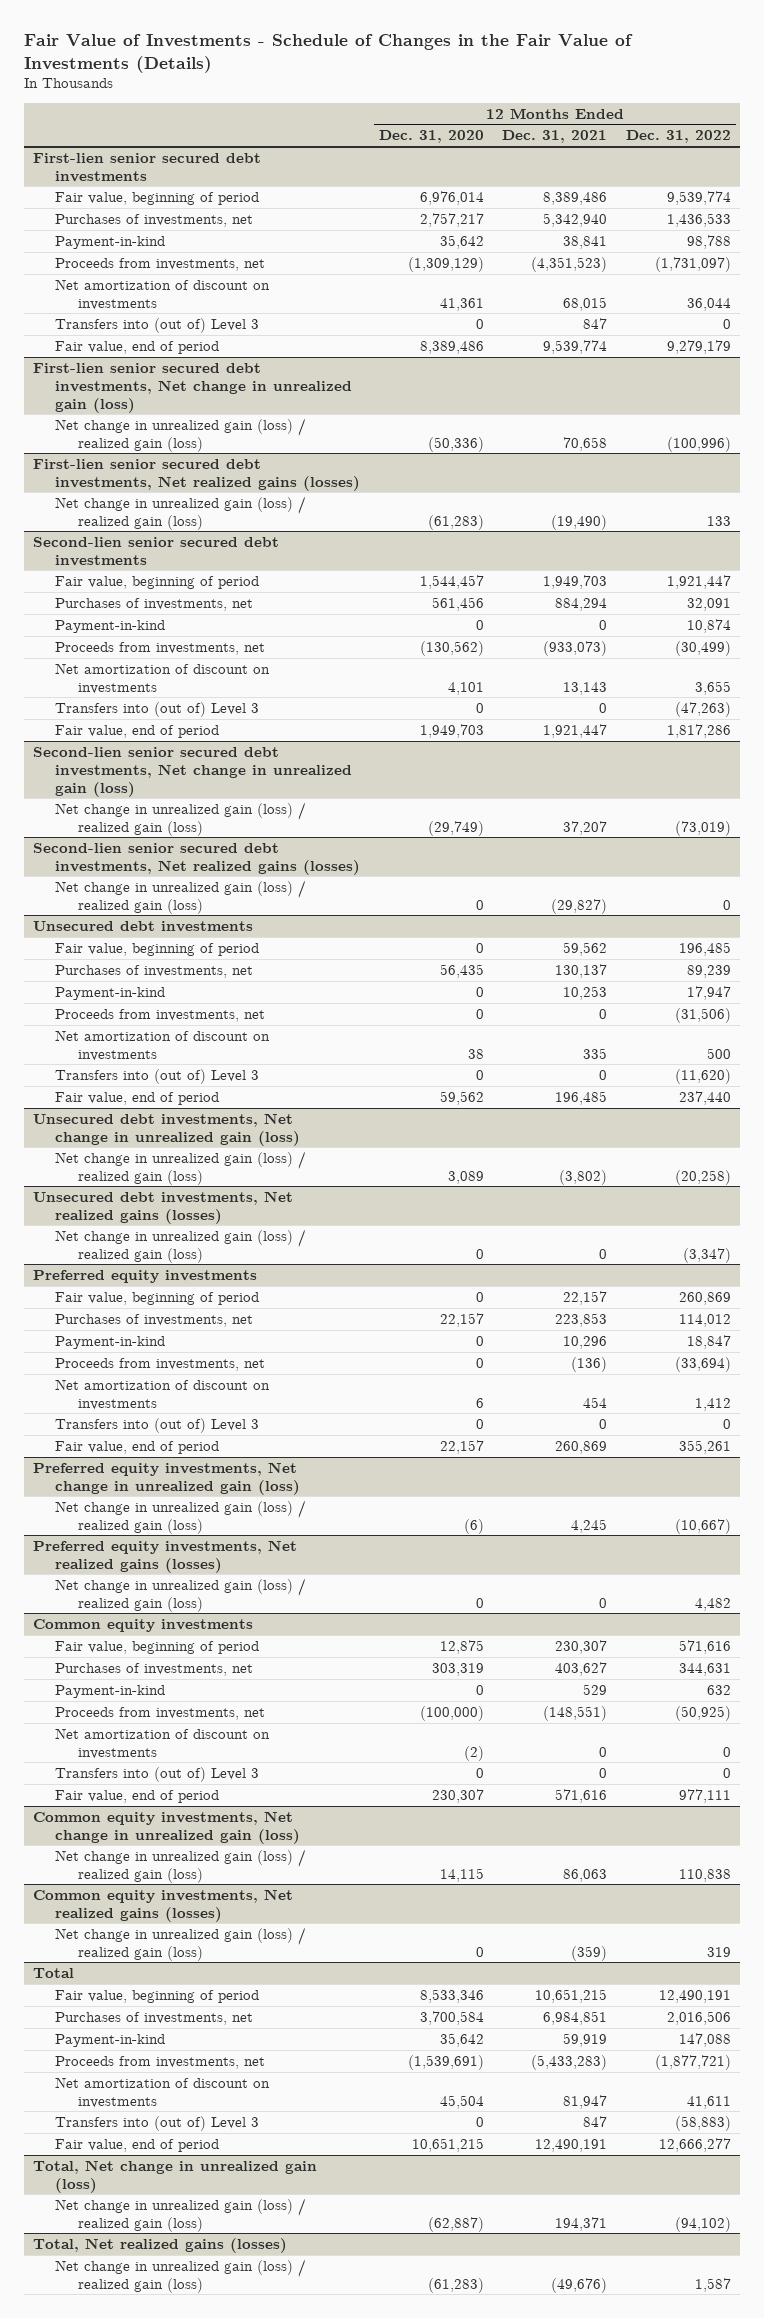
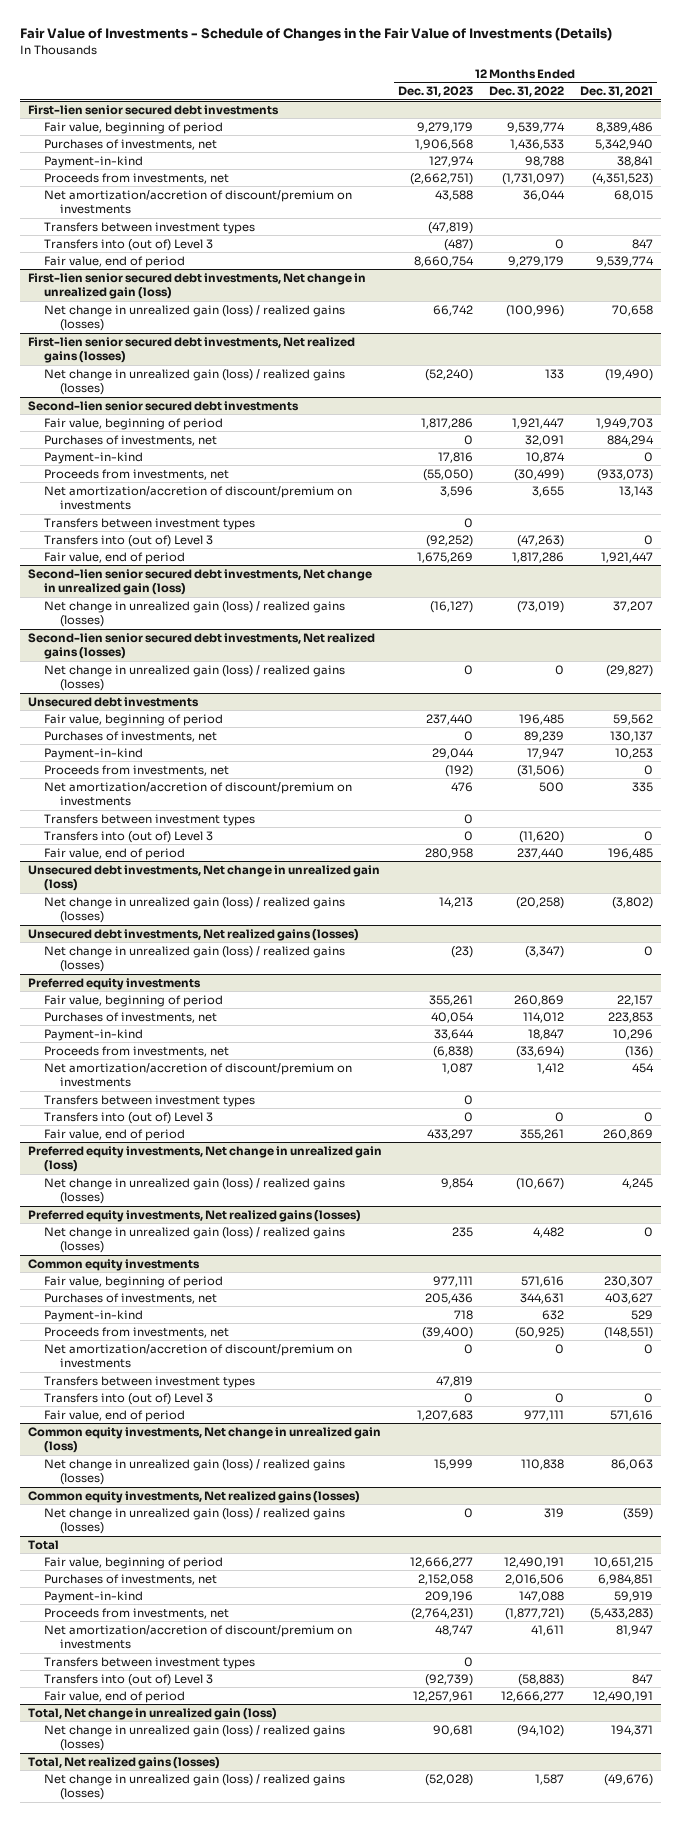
[378,130,484,144] Dec. 31, 2020 -> none
none -> [398,86,474,98] Dec. 31, 2023
[55,278,271,310] Net amortization of discount on investments -> [44,189,353,215] Net amortization/accretion of discount/premium on investments
none -> [44,221,256,234] Transfers between investment types
[55,417,307,452] Net change in unrealized gain (loss) / realized gain (loss) -> [44,304,346,332] Net change in unrealized gain (loss) / realized gains (losses)
[55,495,307,530] Net change in unrealized gain (loss) / realized gain (loss) -> [44,368,346,396] Net change in unrealized gain (loss) / realized gains (losses)
[55,662,271,694] Net amortization of discount on investments -> [44,485,353,511] Net amortization/accretion of discount/premium on investments
none -> [44,517,256,530] Transfers between investment types
[55,801,307,836] Net change in unrealized gain (loss) / realized gain (loss) -> [44,600,346,628] Net change in unrealized gain (loss) / realized gains (losses)
[55,879,307,914] Net change in unrealized gain (loss) / realized gain (loss) -> [44,664,346,692] Net change in unrealized gain (loss) / realized gains (losses)
[55,1029,271,1061] Net amortization of discount on investments -> [44,781,353,807] Net amortization/accretion of discount/premium on investments
none -> [44,813,256,826] Transfers between investment types
[55,1150,307,1185] Net change in unrealized gain (loss) / realized gain (loss) -> [44,896,346,924] Net change in unrealized gain (loss) / realized gains (losses)
[55,1228,307,1263] Net change in unrealized gain (loss) / realized gain (loss) -> [44,945,346,973] Net change in unrealized gain (loss) / realized gains (losses)
[55,1378,271,1410] Net amortization of discount on investments -> [44,1062,353,1088] Net amortization/accretion of discount/premium on investments
none -> [44,1094,256,1107] Transfers between investment types
[55,1499,307,1534] Net change in unrealized gain (loss) / realized gain (loss) -> [44,1177,346,1205] Net change in unrealized gain (loss) / realized gains (losses)
[55,1577,307,1612] Net change in unrealized gain (loss) / realized gain (loss) -> [44,1226,346,1254] Net change in unrealized gain (loss) / realized gains (losses)
[55,1727,271,1759] Net amortization of discount on investments -> [44,1343,353,1369] Net amortization/accretion of discount/premium on investments
none -> [44,1375,256,1388] Transfers between investment types
[55,1848,307,1883] Net change in unrealized gain (loss) / realized gain (loss) -> [44,1458,346,1486] Net change in unrealized gain (loss) / realized gains (losses)
[55,1926,307,1961] Net change in unrealized gain (loss) / realized gain (loss) -> [44,1507,346,1535] Net change in unrealized gain (loss) / realized gains (losses)
[55,2076,271,2108] Net amortization of discount on investments -> [44,1624,353,1650] Net amortization/accretion of discount/premium on investments
none -> [44,1656,256,1669] Transfers between investment types
[55,2197,307,2232] Net change in unrealized gain (loss) / realized gain (loss) -> [44,1724,346,1752] Net change in unrealized gain (loss) / realized gains (losses)
[55,2258,307,2293] Net change in unrealized gain (loss) / realized gain (loss) -> [44,1773,346,1801] Net change in unrealized gain (loss) / realized gains (losses)

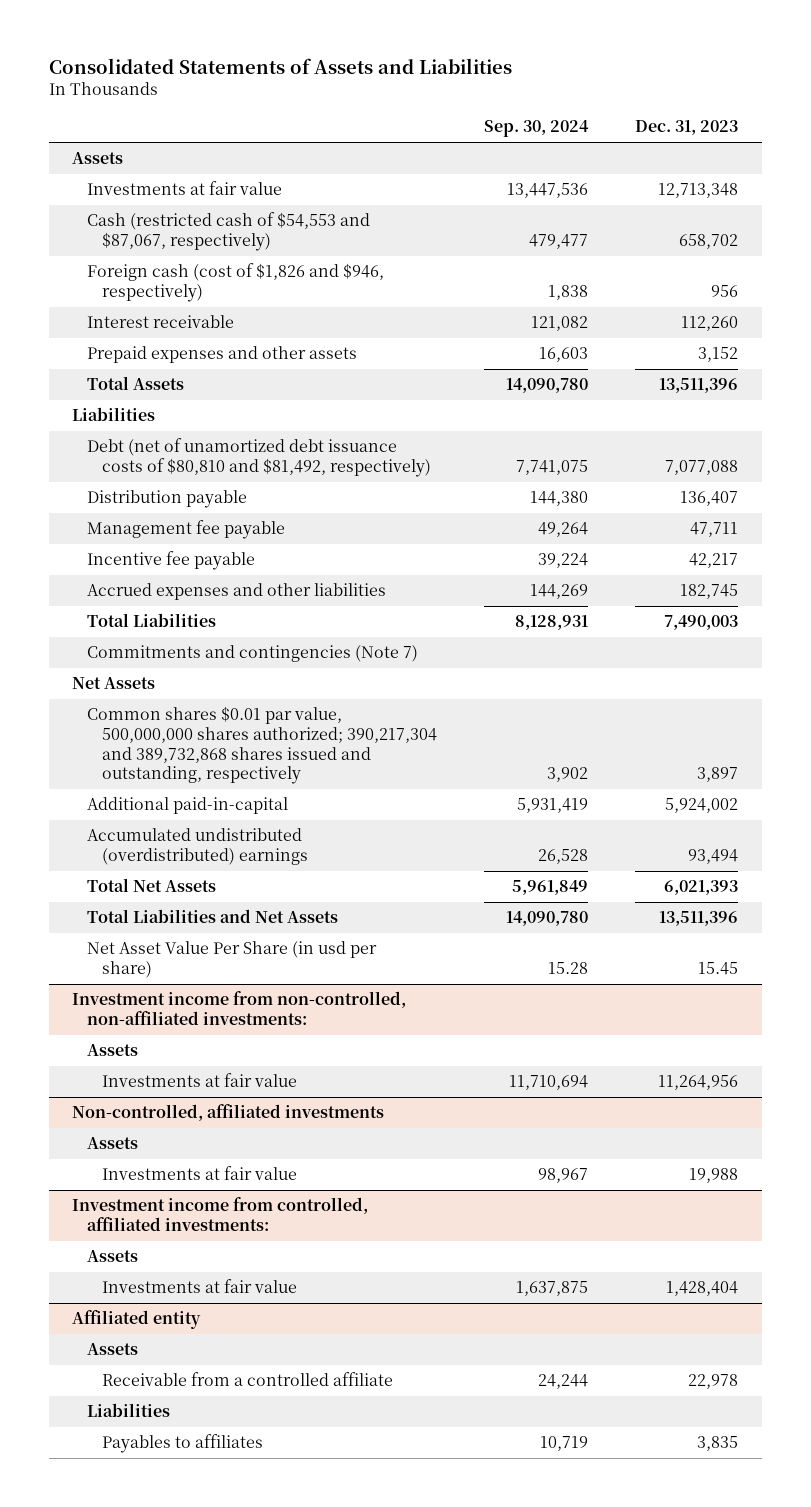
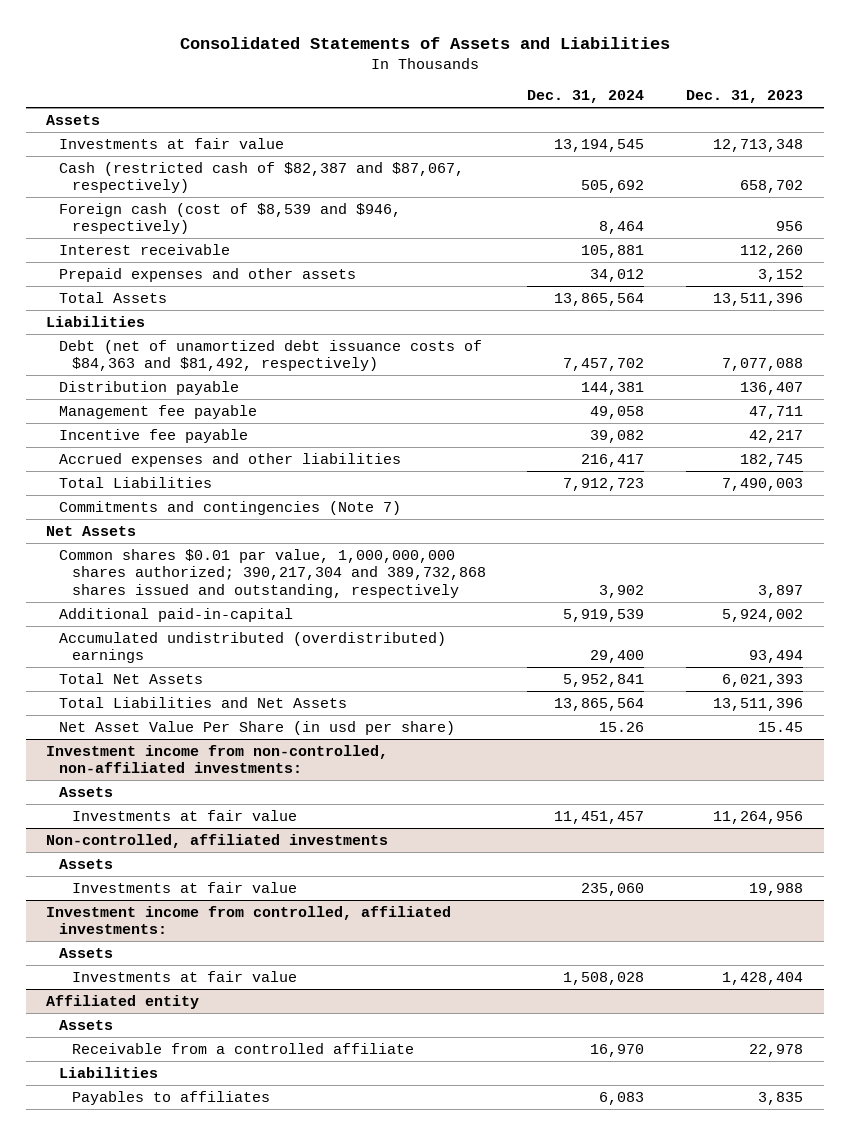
[484,120,590,138] Sep. 30, 2024 -> none
none -> [527,90,645,104] Dec. 31, 2024
[87,212,371,251] Cash (restricted cash of $54,553 and $87,067, respectively) -> [59,161,465,194] Cash (restricted cash of $82,387 and $87,067, respectively)
[87,263,385,302] Foreign cash (cost of $1,826 and $946, respectively) -> [59,202,402,235] Foreign cash (cost of $8,539 and $946, respectively)
[87,438,432,477] Debt (net of unamortized debt issuance costs of $80,810 and $81,492, respectively) -> [59,339,483,372] Debt (net of unamortized debt issuance costs of $84,363 and $81,492, respectively)
[87,706,438,785] Common shares $0.01 par value, 500,000,000 shares authorized; 390,217,304 and 389,732,868 shares issued and outstanding, respectively -> [59,548,486,598] Common shares $0.01 par value, 1,000,000,000 shares authorized; 390,217,304 and 389,732,868 shares issued and outstanding, respectively

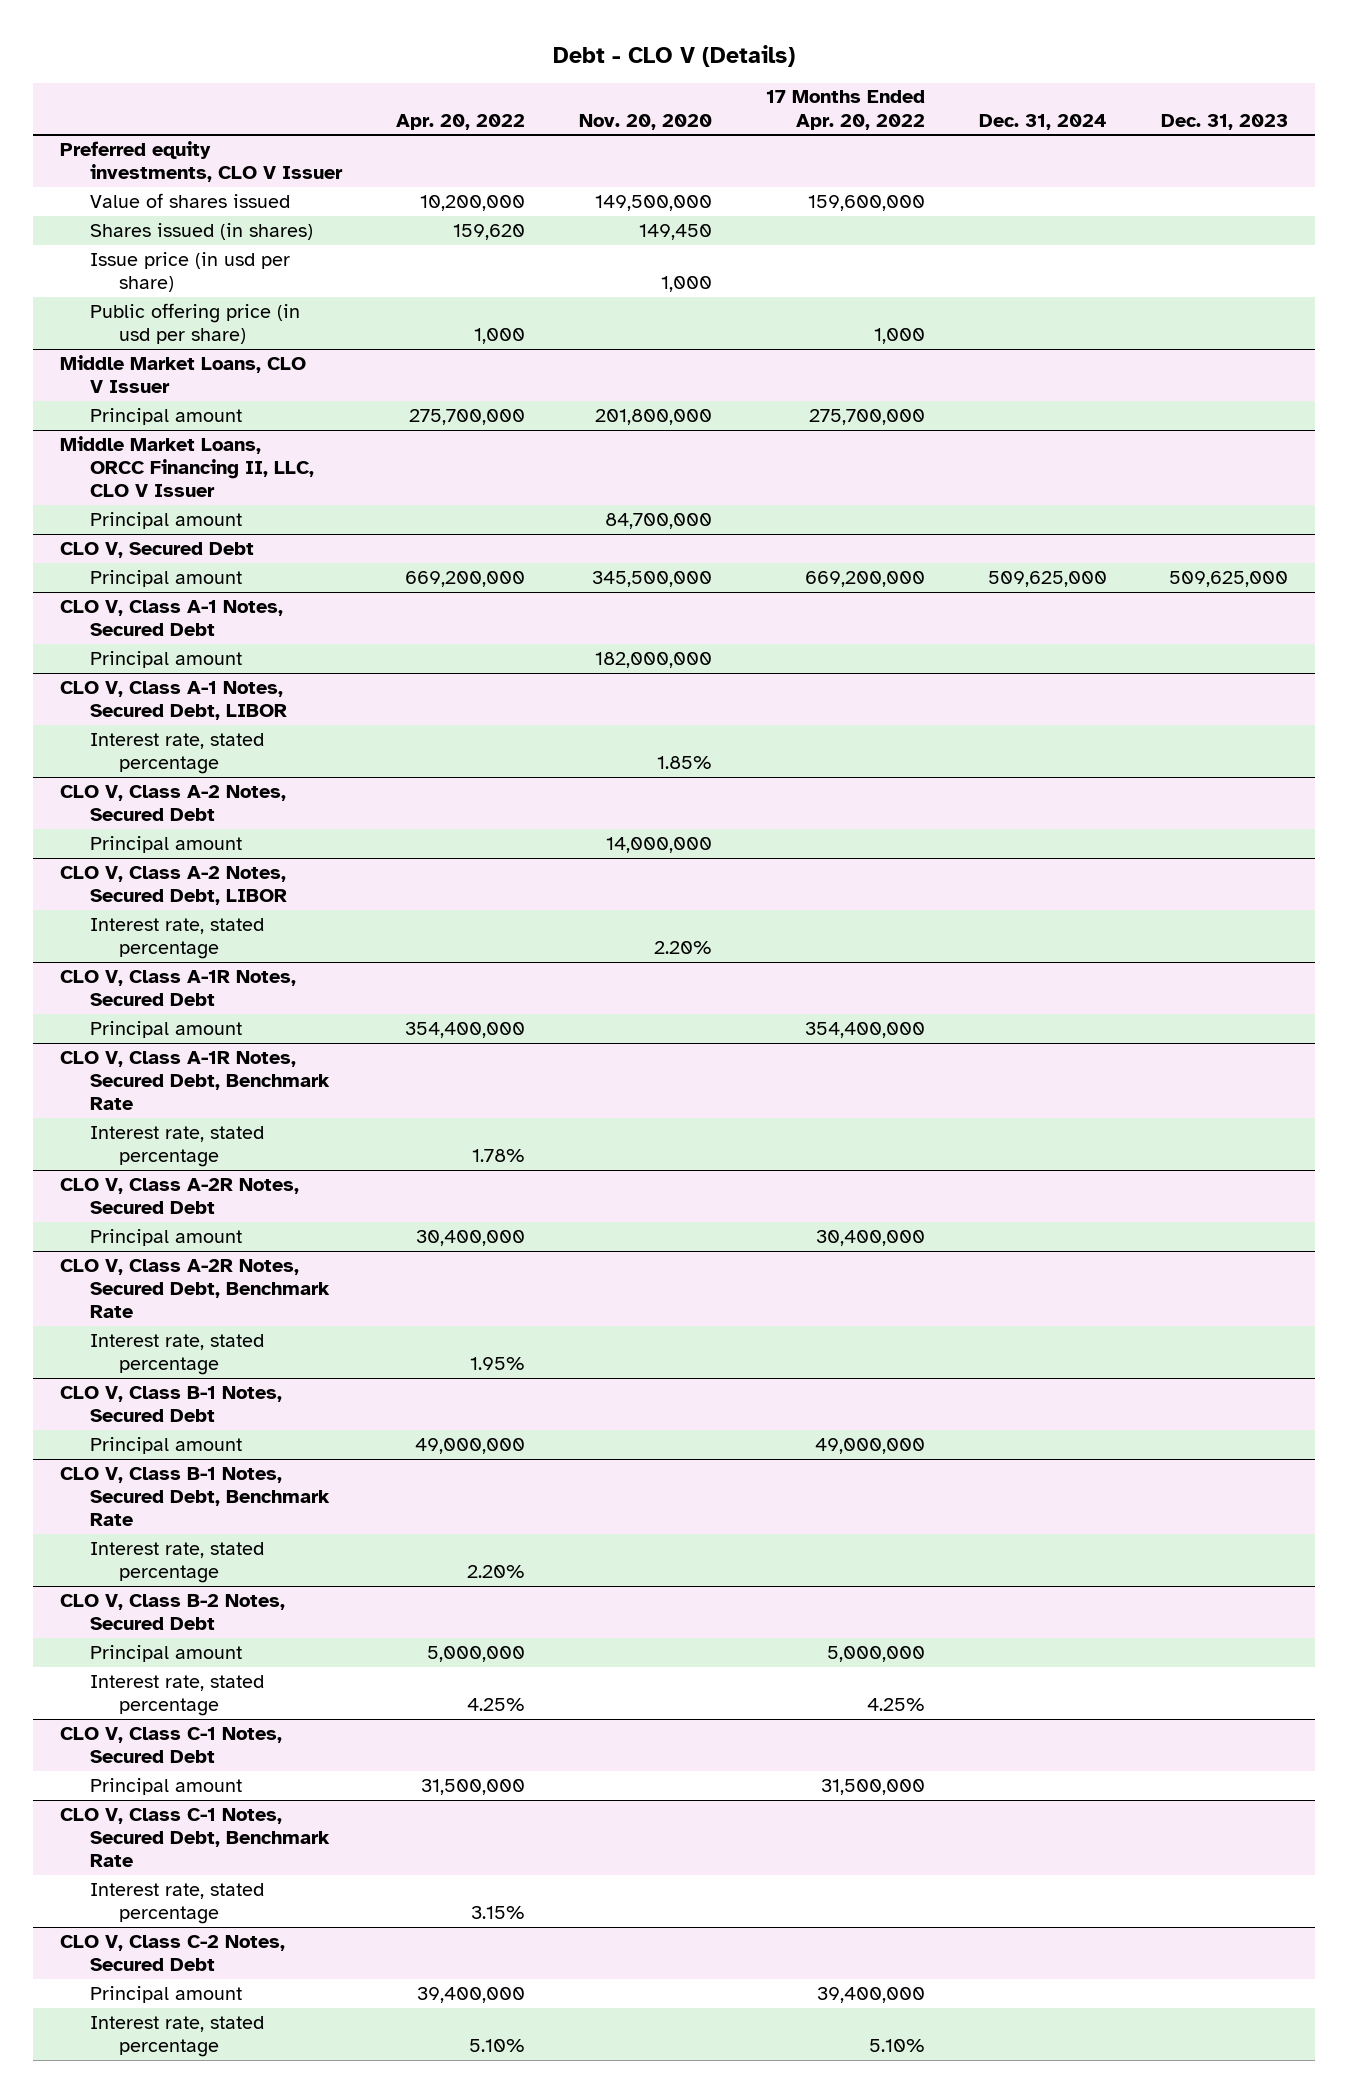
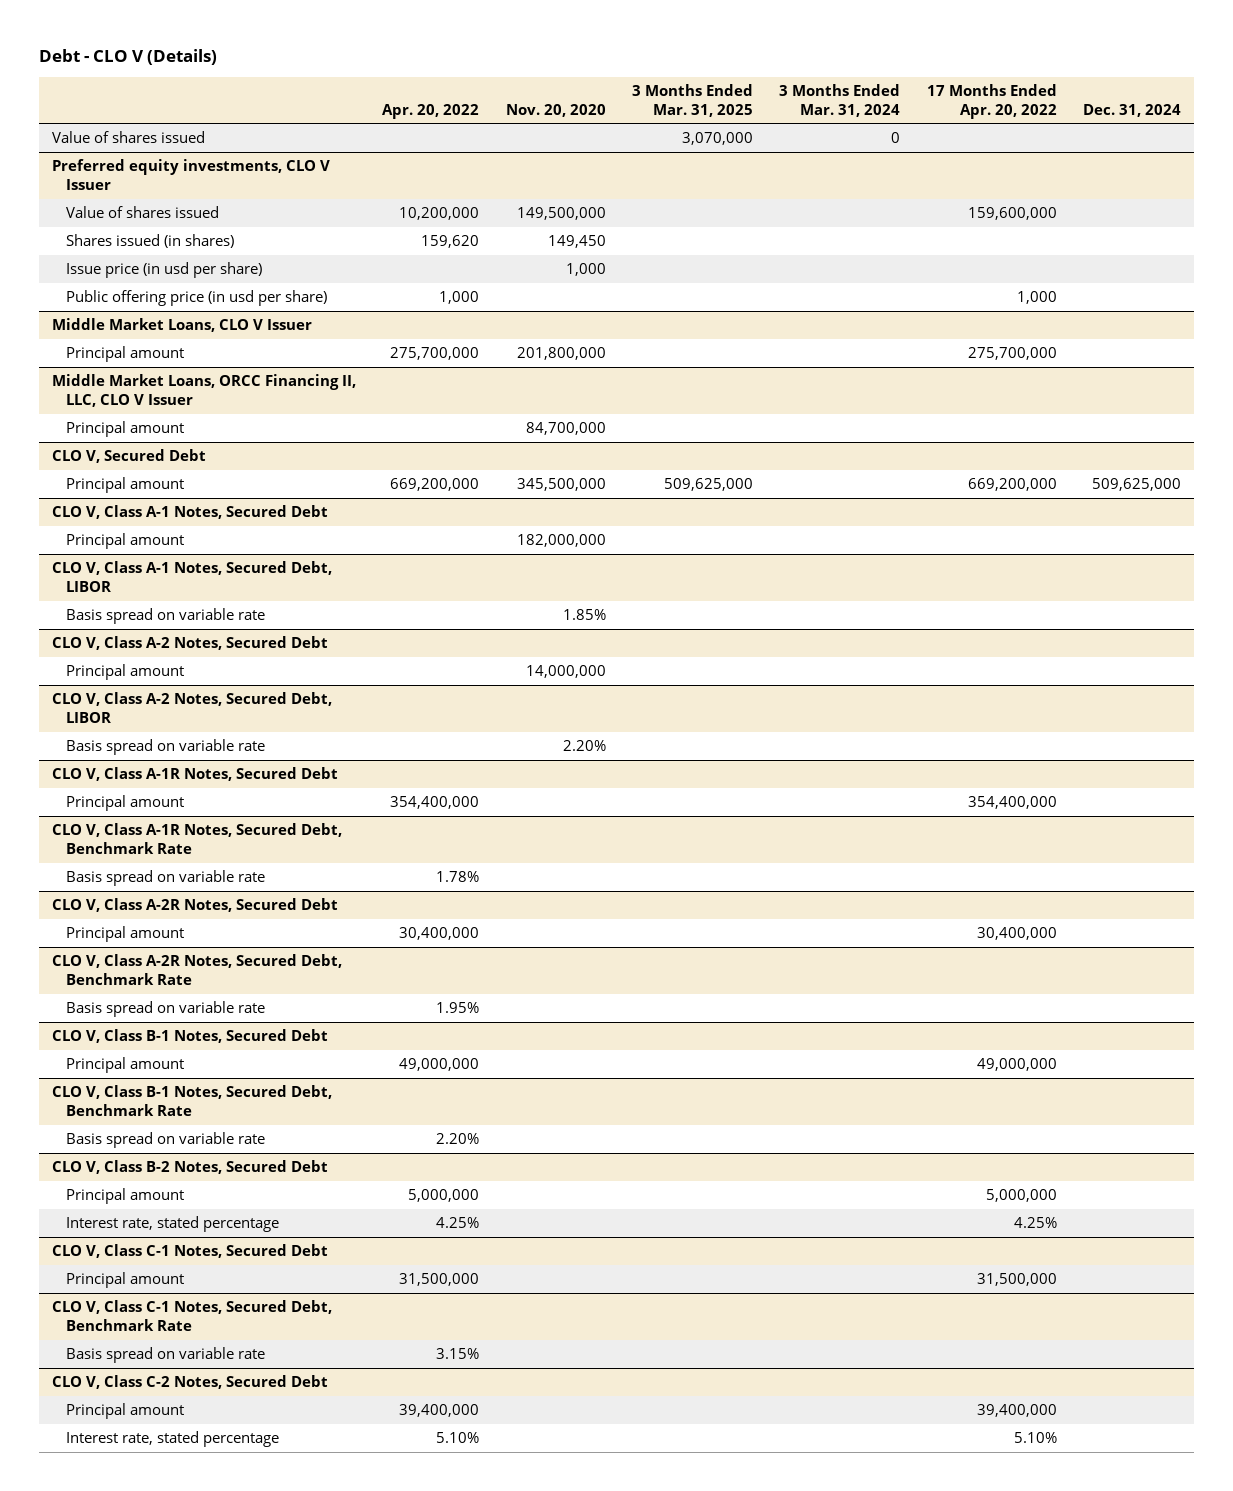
[1161,113,1289,130] Dec. 31, 2023 -> none
none -> [632,84,754,117] 3 Months Ended Mar. 31, 2025
none -> [779,84,901,117] 3 Months Ended Mar. 31, 2024
none -> [51,131,205,144] Value of shares issued
[89,732,264,774] Interest rate, stated percentage -> [66,608,266,625] Basis spread on variable rate
[89,917,264,959] Interest rate, stated percentage -> [66,739,266,756] Basis spread on variable rate
[89,1125,264,1167] Interest rate, stated percentage -> [66,870,266,887] Basis spread on variable rate
[89,1333,264,1375] Interest rate, stated percentage -> [66,1001,266,1018] Basis spread on variable rate
[89,1541,264,1583] Interest rate, stated percentage -> [66,1132,266,1149] Basis spread on variable rate
[89,1882,264,1924] Interest rate, stated percentage -> [66,1347,266,1364] Basis spread on variable rate

